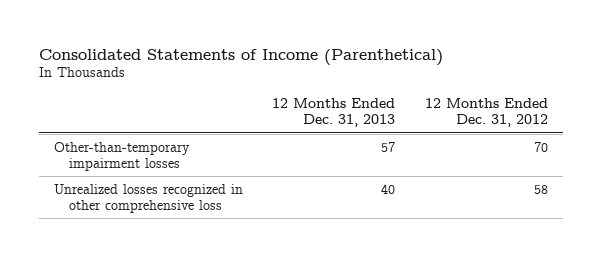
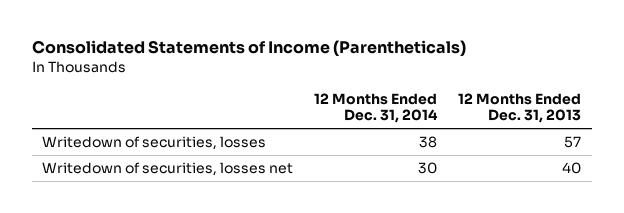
[38,48,443,66] Consolidated Statements of Income (Parenthetical) -> [31,40,466,57] Consolidated Statements of Income (Parentheticals)
[424,98,548,128] 12 Months Ended Dec. 31, 2012 -> none
none -> [314,93,439,124] 12 Months Ended Dec. 31, 2014
[53,141,190,171] Other-than-temporary impairment losses -> [42,136,267,151] Writedown of securities, losses
[53,183,243,213] Unrealized losses recognized in other comprehensive loss -> [42,162,294,177] Writedown of securities, losses net

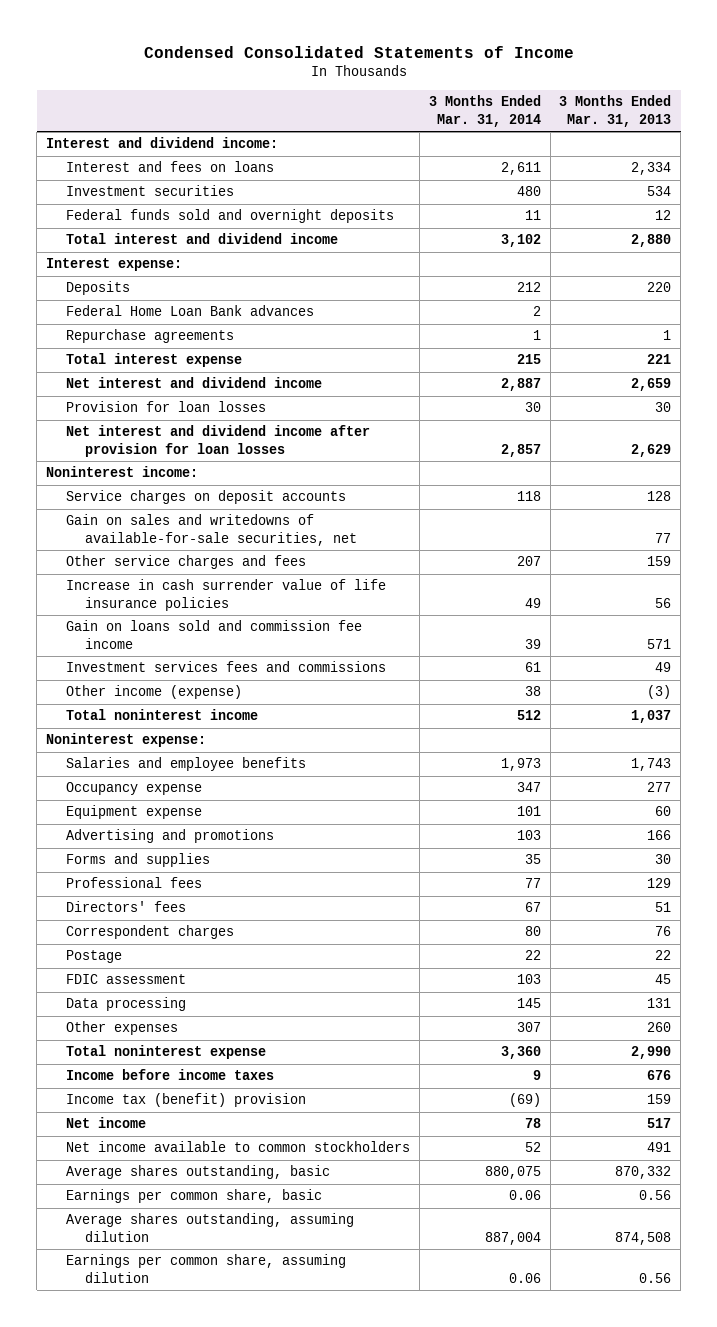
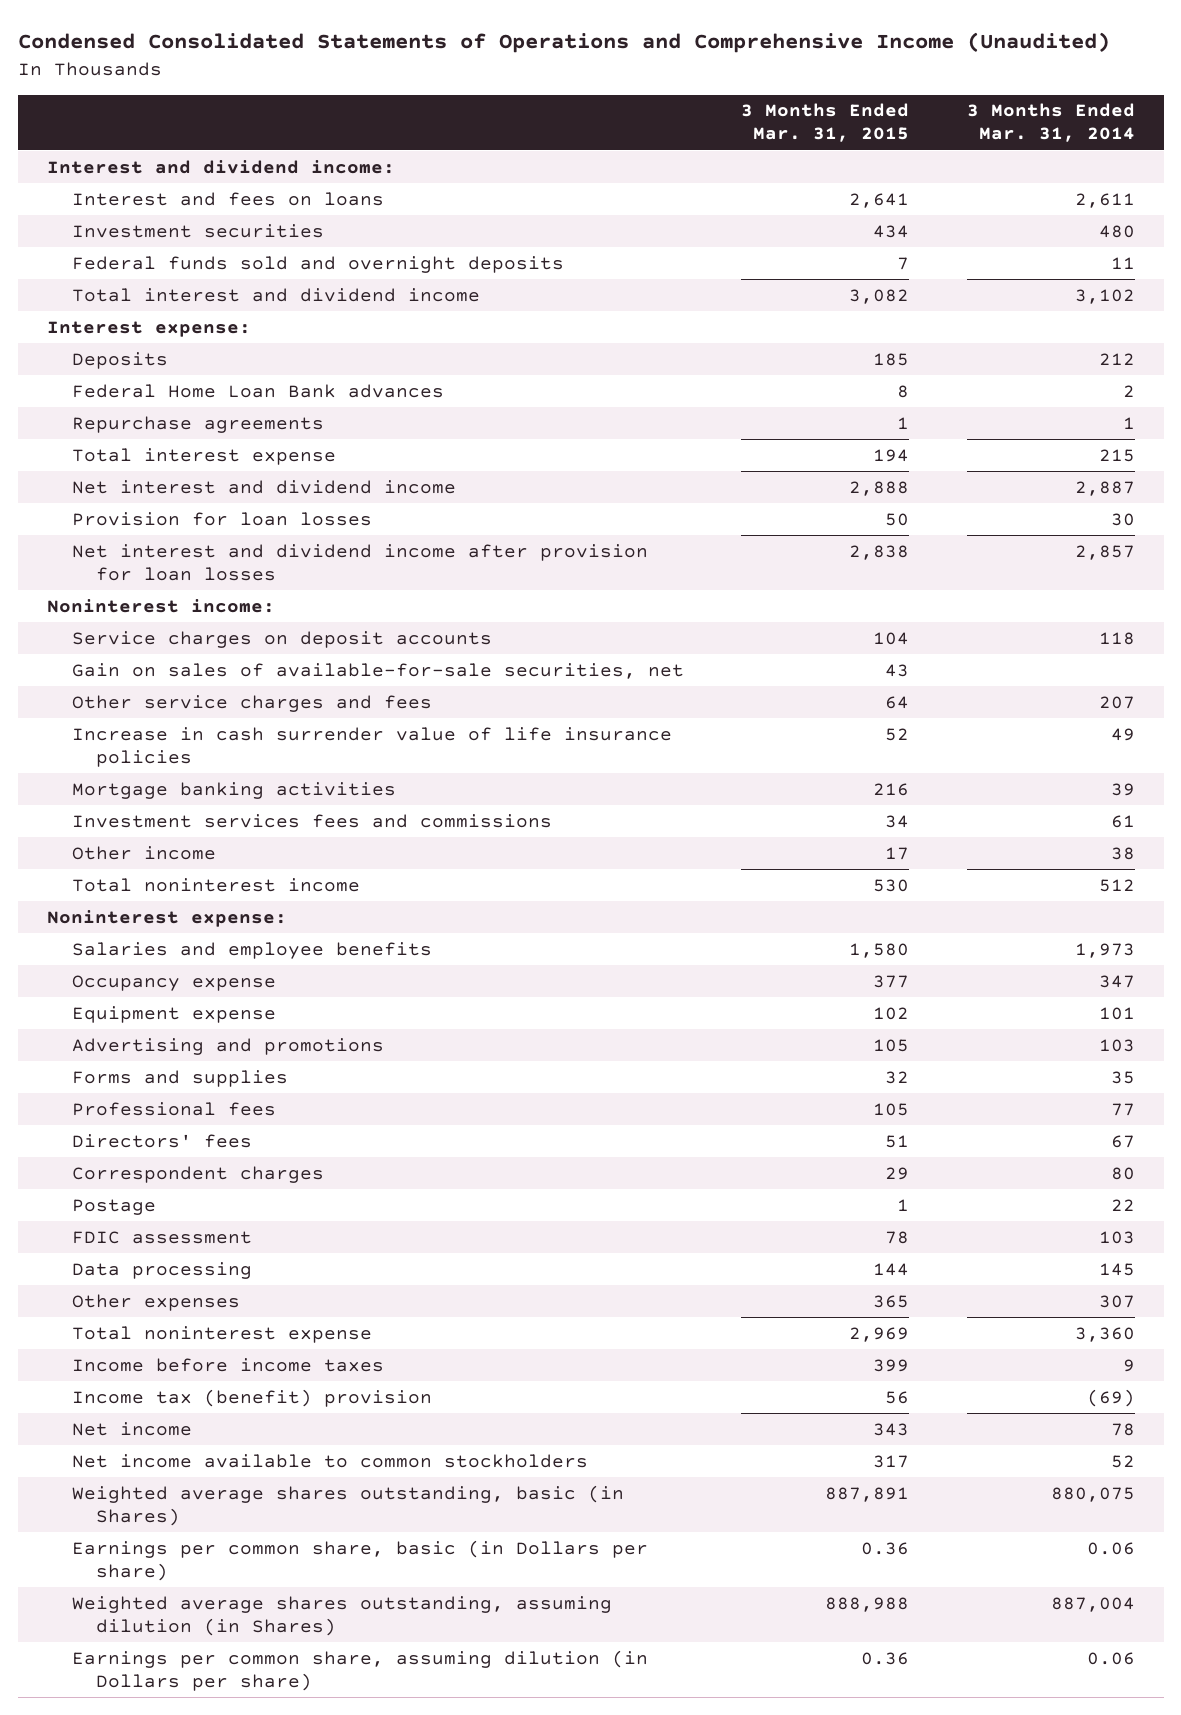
[143,45,574,58] Condensed Consolidated Statements of Income -> [17,32,1110,54] Condensed Consolidated Statements of Operations and Comprehensive Income (Unaudited)
[559,95,672,128] 3 Months Ended Mar. 31, 2013 -> none
none -> [741,103,910,143] 3 Months Ended Mar. 31, 2015
[65,514,358,547] Gain on sales and writedowns of available-for-sale securities, net -> [71,662,684,679] Gain on sales of available-for-sale securities, net
[65,620,362,650] Gain on loans sold and commission fee income -> none
none -> [71,781,396,799] Mortgage banking activities
[65,685,242,700] Other income (expense) -> [71,845,216,860] Other income
[65,1165,330,1180] Average shares outstanding, basic -> [71,1484,624,1526] Weighted average shares outstanding, basic (in Shares)
[65,1189,322,1204] Earnings per common share, basic -> [71,1539,648,1581] Earnings per common share, basic (in Dollars per share)
[65,1213,354,1243] Average shares outstanding, assuming dilution -> [71,1595,612,1636] Weighted average shares outstanding, assuming dilution (in Shares)
[65,1254,346,1284] Earnings per common share, assuming dilution -> [71,1649,648,1691] Earnings per common share, assuming dilution (in Dollars per share)

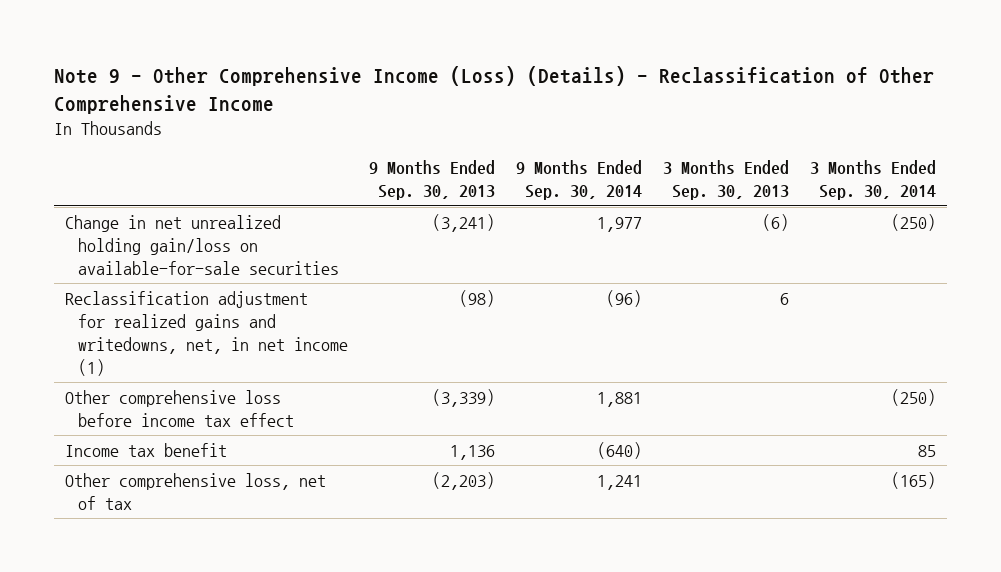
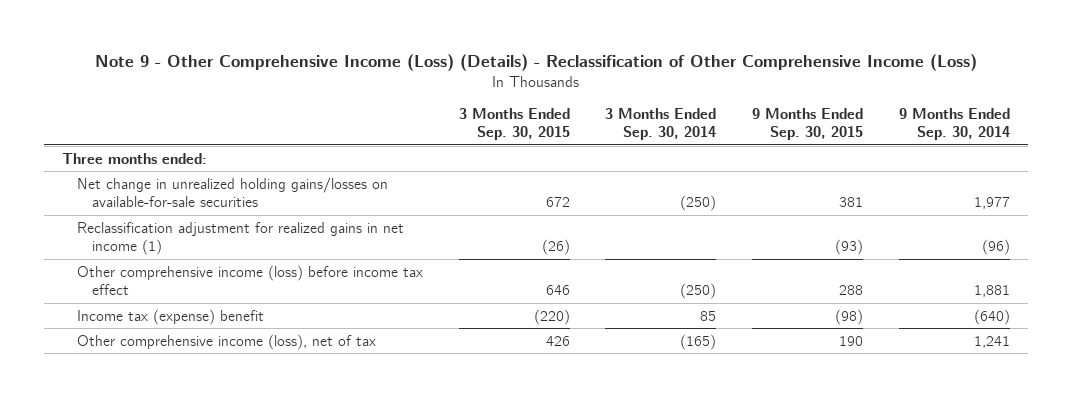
[53,65,934,114] Note 9 - Other Comprehensive Income (Loss) (Details) - Reclassification of Other Comprehensive Income -> [94,53,977,71] Note 9 - Other Comprehensive Income (Loss) (Details) - Reclassification of Other Comprehensive Income (Loss)
[369,160,496,201] 9 Months Ended Sep. 30, 2013 -> none
[663,160,790,201] 3 Months Ended Sep. 30, 2013 -> none
none -> [458,107,570,141] 3 Months Ended Sep. 30, 2015
none -> [752,107,864,141] 9 Months Ended Sep. 30, 2015
none -> [61,152,207,164] Three months ended:
[64,215,340,275] Change in net unrealized holding gain/loss on available-for-sale securities -> [76,176,388,208] Net change in unrealized holding gains/losses on available-for-sale securities
[64,291,349,376] Reclassification adjustment for realized gains and writedowns, net, in net income (1) -> [76,221,404,256] Reclassification adjustment for realized gains in net income (1)
[64,390,295,427] Other comprehensive loss before income tax effect -> [76,264,423,296] Other comprehensive income (loss) before income tax effect
[64,443,227,458] Income tax benefit -> [76,308,264,325] Income tax (expense) benefit
[64,473,326,510] Other comprehensive loss, net of tax -> [76,333,376,350] Other comprehensive income (loss), net of tax

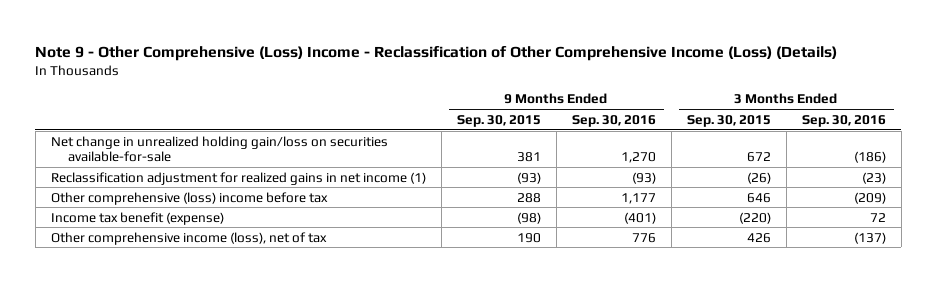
[94,53,977,71] Note 9 - Other Comprehensive Income (Loss) (Details) - Reclassification of Other Comprehensive Income (Loss) -> [35,45,838,61] Note 9 - Other Comprehensive (Loss) Income - Reclassification of Other Comprehensive Income (Loss) (Details)
[605,107,717,141] 3 Months Ended Sep. 30, 2014 -> none
[899,107,1011,141] 9 Months Ended Sep. 30, 2014 -> none
none -> [571,114,656,127] Sep. 30, 2016
none -> [801,114,886,127] Sep. 30, 2016
[61,152,207,164] Three months ended: -> none
[76,176,388,208] Net change in unrealized holding gains/losses on available-for-sale securities -> [50,135,388,163] Net change in unrealized holding gain/loss on securities available-for-sale
[76,264,423,296] Other comprehensive income (loss) before income tax effect -> [50,191,328,205] Other comprehensive (loss) income before tax
[76,308,264,325] Income tax (expense) benefit -> [50,211,224,225] Income tax benefit (expense)

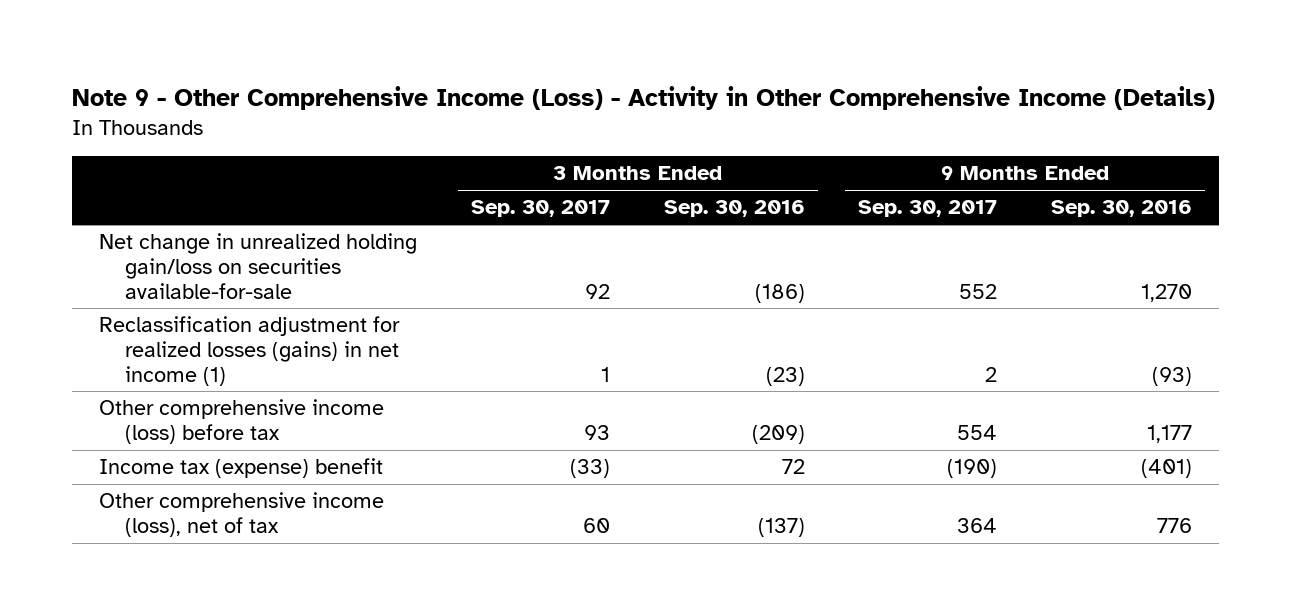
[35,45,838,61] Note 9 - Other Comprehensive (Loss) Income - Reclassification of Other Comprehensive Income (Loss) (Details) -> [72,85,1216,110] Note 9 - Other Comprehensive Income (Loss) - Activity in Other Comprehensive Income (Details)
[456,114,541,127] Sep. 30, 2015 -> none
[686,114,771,127] Sep. 30, 2015 -> none
none -> [470,200,610,218] Sep. 30, 2017
none -> [858,200,998,218] Sep. 30, 2017
[50,171,426,185] Reclassification adjustment for realized gains in net income (1) -> [99,316,401,386] Reclassification adjustment for realized losses (gains) in net income (1)
[50,191,328,205] Other comprehensive (loss) income before tax -> [99,399,385,444] Other comprehensive income (loss) before tax
[50,211,224,225] Income tax benefit (expense) -> [99,458,384,479] Income tax (expense) benefit

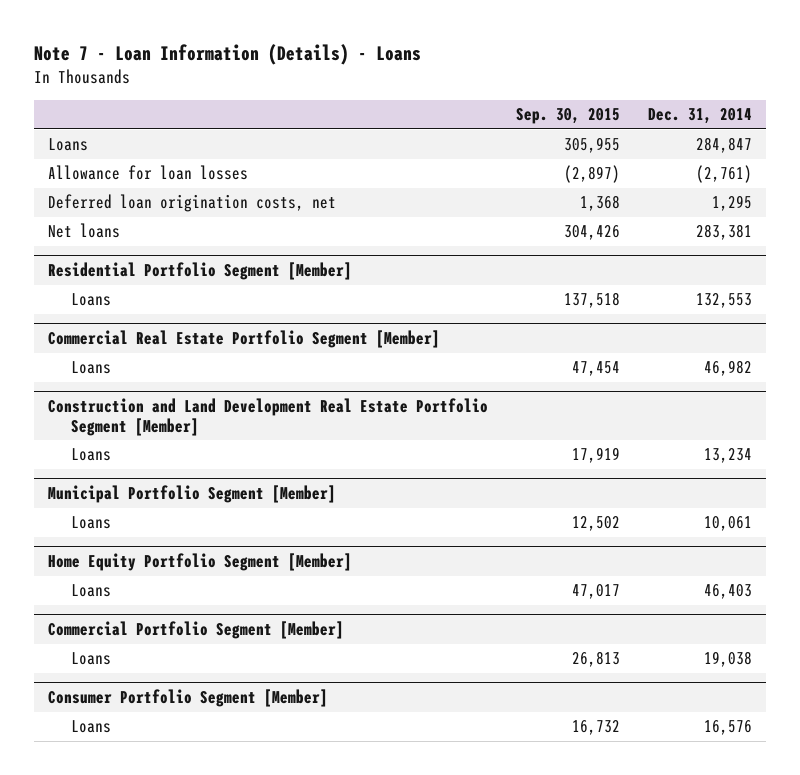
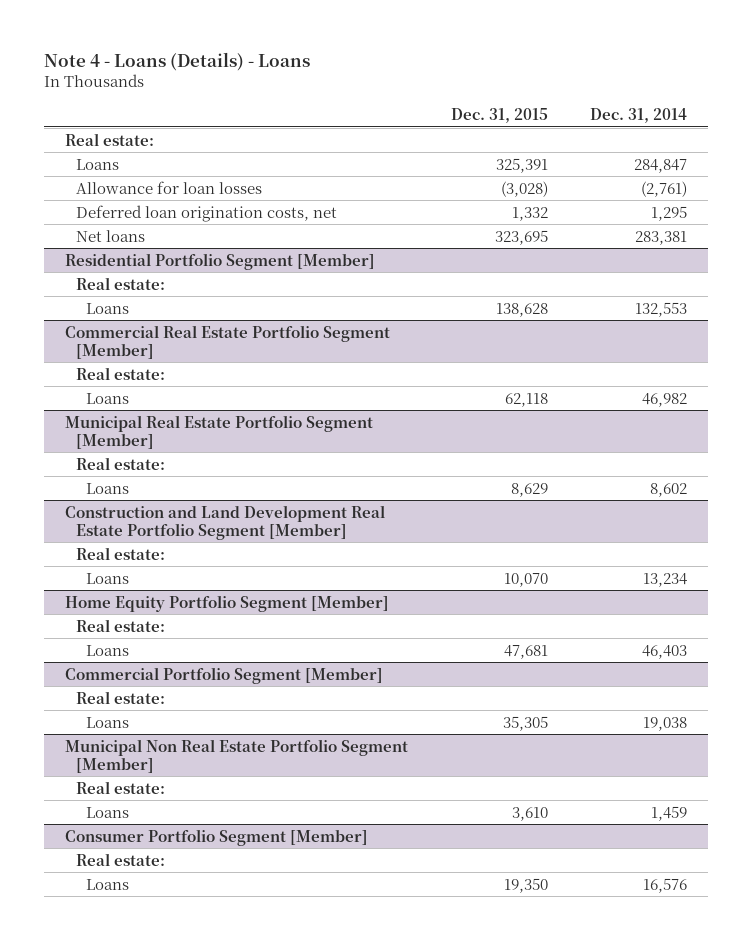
[33,43,421,65] Note 7 - Loan Information (Details) - Loans -> [44,52,311,72] Note 4 - Loans (Details) - Loans
[515,108,620,125] Sep. 30, 2015 -> none
none -> [450,107,548,123] Dec. 31, 2015
none -> [65,132,155,146] Real estate:
none -> [75,276,165,290] Real estate:
none -> [75,366,165,380] Real estate:
none -> [65,414,374,449] Municipal Real Estate Portfolio Segment [Member]
none -> [75,456,165,470] Real estate:
none -> [86,482,130,494] Loans
none -> [75,546,165,560] Real estate:
[47,485,336,504] Municipal Portfolio Segment [Member] -> none
[71,516,112,530] Loans -> none
none -> [75,618,165,632] Real estate:
none -> [75,690,165,704] Real estate:
none -> [65,738,409,773] Municipal Non Real Estate Portfolio Segment [Member]
none -> [75,780,165,794] Real estate:
none -> [86,806,130,818] Loans
none -> [75,852,165,866] Real estate:

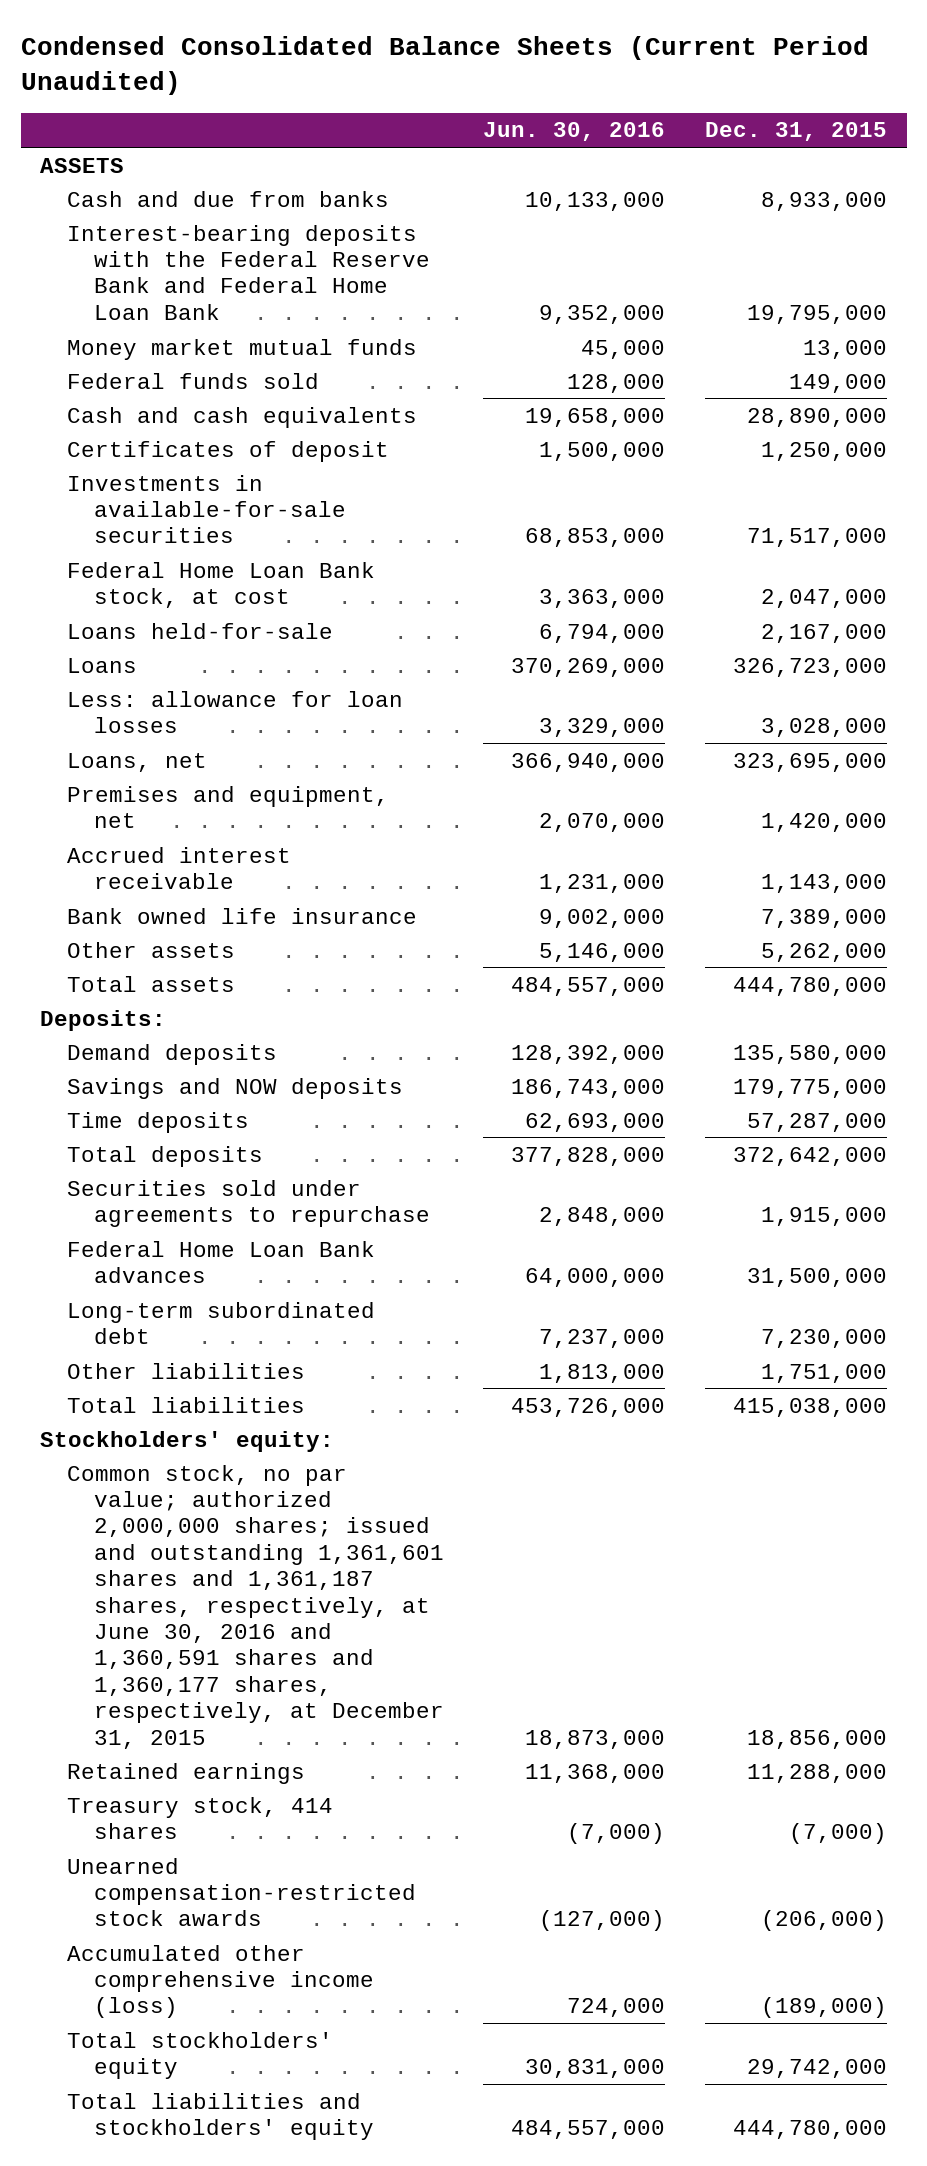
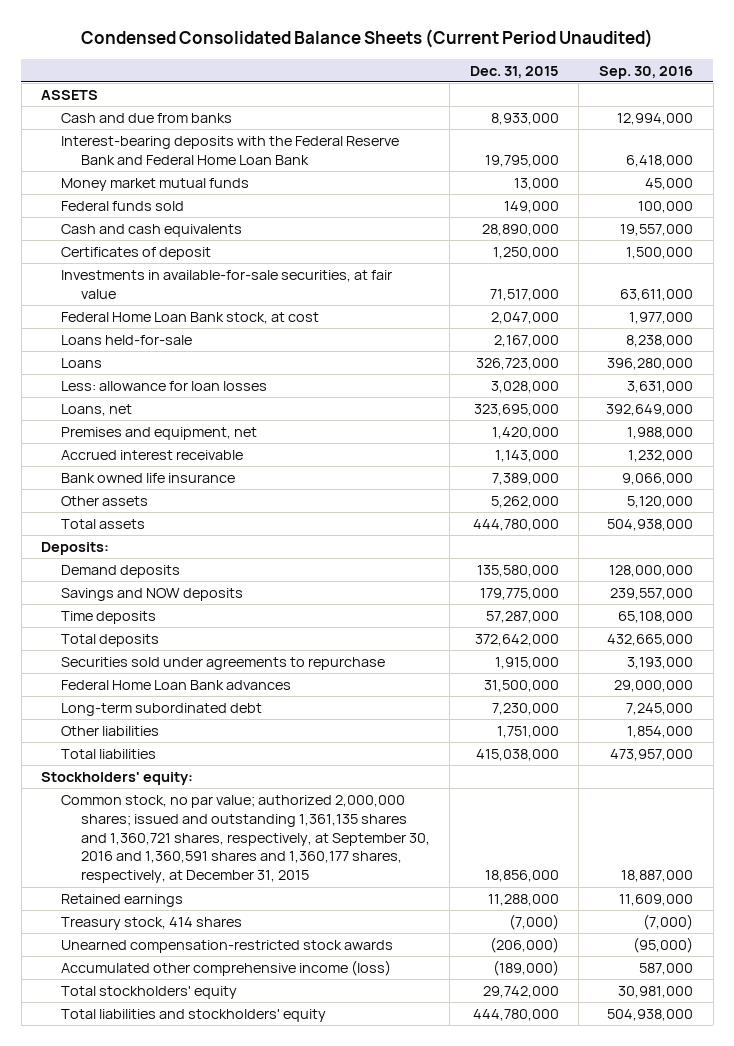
[483,122,666,142] Jun. 30, 2016 -> none
none -> [598,65,693,79] Sep. 30, 2016
[67,474,346,544] Investments in available-for-sale securities -> [61,269,393,299] Investments in available-for-sale securities, at fair value
[67,1464,444,1749] Common stock, no par value; authorized 2,000,000 shares; issued and outstanding 1,361,601 shares and 1,361,187 shares, respectively, at June 30, 2016 and 1,360,591 shares and 1,360,177 shares, respectively, at December 31, 2015 -> [61,794,430,884] Common stock, no par value; authorized 2,000,000 shares; issued and outstanding 1,361,135 shares and 1,360,721 shares, respectively, at September 30, 2016 and 1,360,591 shares and 1,360,177 shares, respectively, at December 31, 2015

